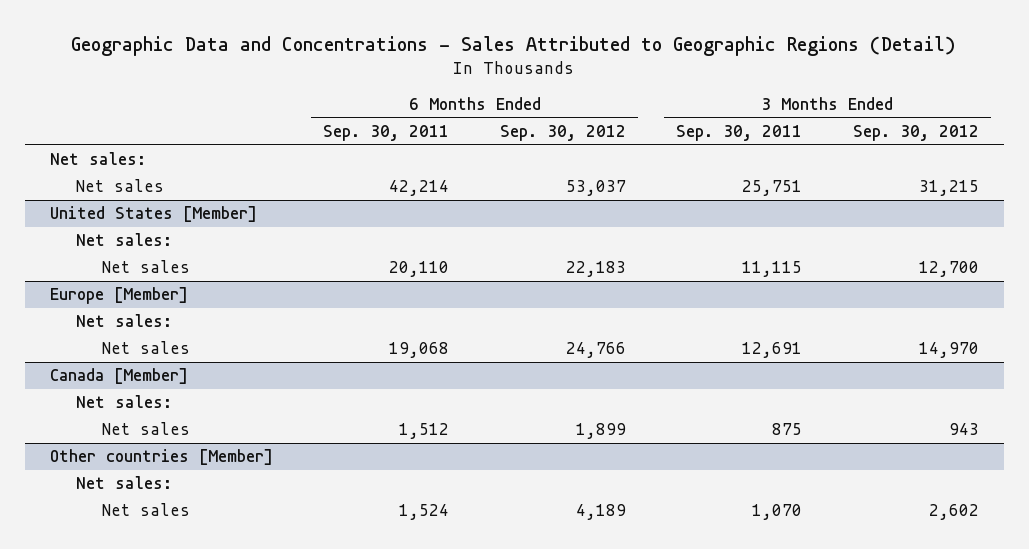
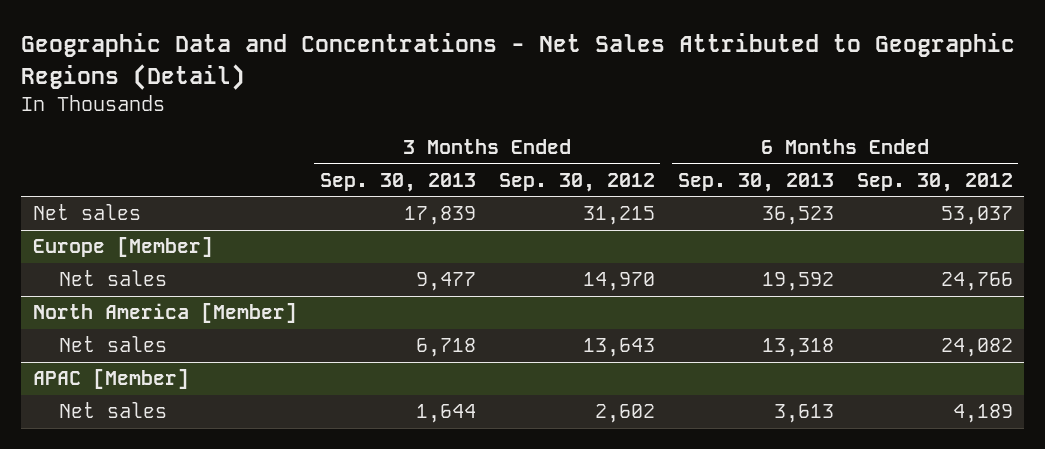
[71,36,957,57] Geographic Data and Concentrations - Sales Attributed to Geographic Regions (Detail) -> [21,33,1016,90] Geographic Data and Concentrations - Net Sales Attributed to Geographic Regions (Detail)
[323,125,450,142] Sep. 30, 2011 -> none
[676,125,803,142] Sep. 30, 2011 -> none
none -> [319,173,476,193] Sep. 30, 2013
none -> [677,173,834,193] Sep. 30, 2013
[49,152,146,166] Net sales: -> none
[49,206,257,223] United States [Member] -> none
[76,233,173,247] Net sales: -> none
[102,260,191,274] Net sales -> none
[76,314,173,328] Net sales: -> none
[49,368,188,385] Canada [Member] -> none
[76,395,173,409] Net sales: -> none
[49,449,273,466] Other countries [Member] -> none
[76,476,173,490] Net sales: -> none
none -> [32,303,297,324] North America [Member]
[575,423,626,440] 1,899 -> [940,338,1013,358] 24,082
[948,423,979,436] 943 -> [582,338,655,358] 13,643
none -> [32,369,189,390] APAC [Member]

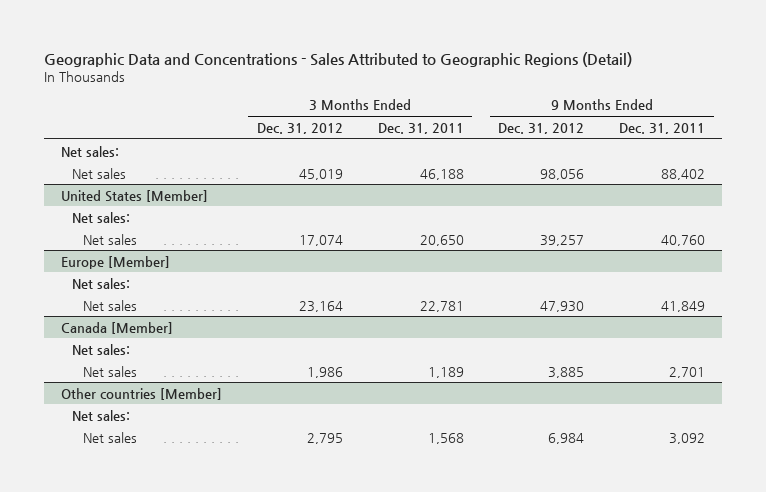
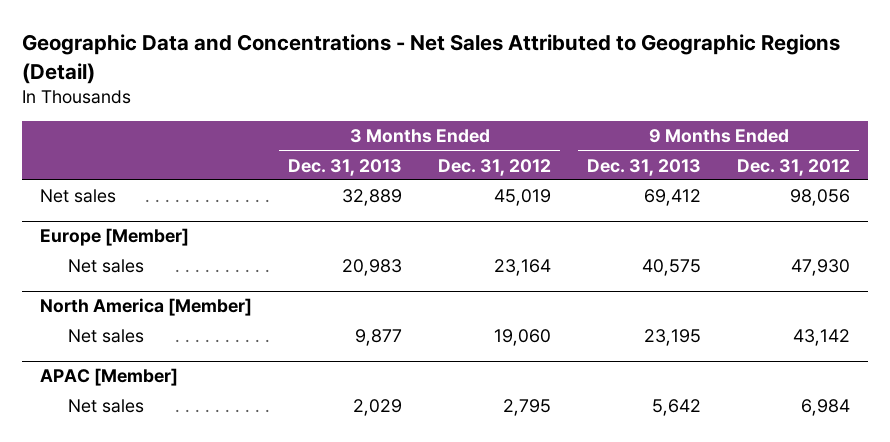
[43,51,632,67] Geographic Data and Concentrations - Sales Attributed to Geographic Regions (Detail) -> [22,34,841,84] Geographic Data and Concentrations - Net Sales Attributed to Geographic Regions (Detail)
[377,122,464,134] Dec. 31, 2011 -> none
[618,122,705,134] Dec. 31, 2011 -> none
none -> [288,158,403,176] Dec. 31, 2013
none -> [587,158,702,176] Dec. 31, 2013
[61,145,120,157] Net sales: -> none
[61,189,209,202] United States [Member] -> none
[72,211,131,223] Net sales: -> none
[83,233,138,245] Net sales -> none
[72,277,131,289] Net sales: -> none
[61,321,174,334] Canada [Member] -> none
[72,343,131,355] Net sales: -> none
[61,387,223,400] Other countries [Member] -> none
[72,409,131,421] Net sales: -> none
none -> [40,298,253,317] North America [Member]
[306,366,343,378] 1,986 -> [494,329,552,347] 19,060
[548,366,585,378] 3,885 -> [792,329,850,347] 43,142
none -> [40,368,179,387] APAC [Member]

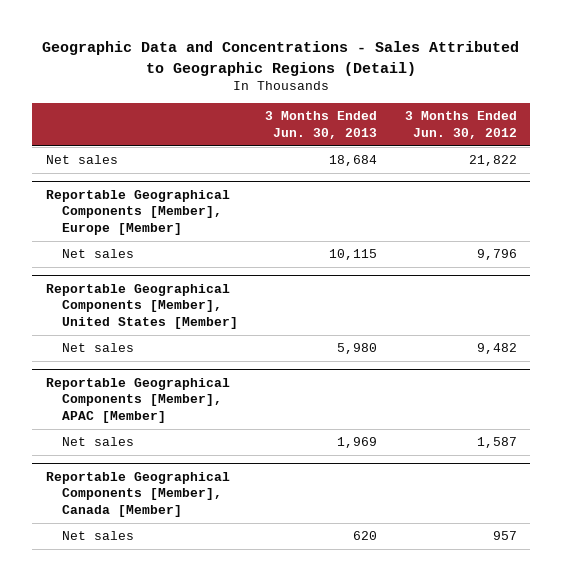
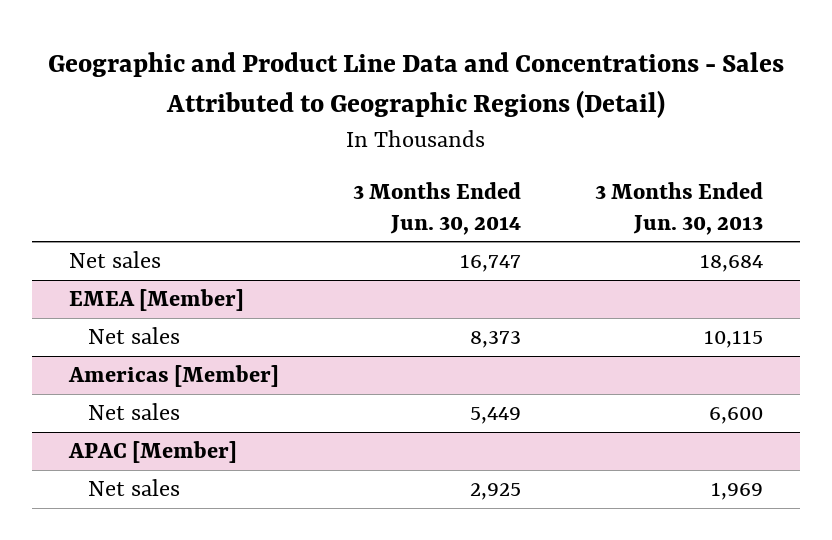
[42,41,520,76] Geographic Data and Concentrations - Sales Attributed to Geographic Regions (Detail) -> [48,52,785,119] Geographic and Product Line Data and Concentrations - Sales Attributed to Geographic Regions (Detail)
[404,111,517,140] 3 Months Ended Jun. 30, 2012 -> none
none -> [353,182,522,235] 3 Months Ended Jun. 30, 2014
[46,189,231,236] Reportable Geographical Components [Member], Europe [Member] -> none
none -> [69,289,245,312] EMEA [Member]
[46,283,238,330] Reportable Geographical Components [Member], United States [Member] -> none
[46,377,231,424] Reportable Geographical Components [Member], APAC [Member] -> none
none -> [68,365,280,388] Americas [Member]
[337,343,378,355] 5,980 -> [709,407,764,425] 6,600
none -> [68,441,238,464] APAC [Member]
[46,471,231,518] Reportable Geographical Components [Member], Canada [Member] -> none
[61,531,134,541] Net sales -> none

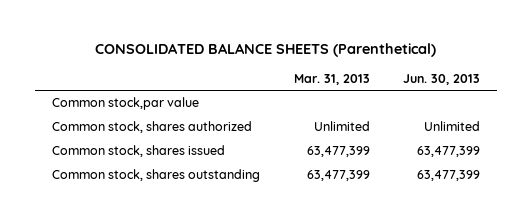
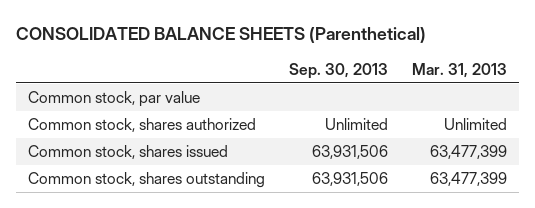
[403,74,481,86] Jun. 30, 2013 -> none
none -> [288,62,388,79] Sep. 30, 2013
[51,97,199,111] Common stock,par value -> [28,91,201,108] Common stock, par value

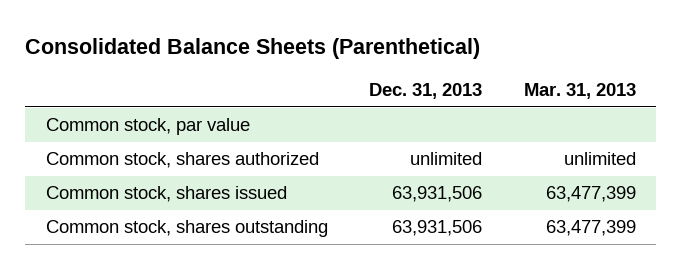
[16,27,427,44] CONSOLIDATED BALANCE SHEETS (Parenthetical) -> [25,38,481,60] Consolidated Balance Sheets (Parenthetical)
[288,62,388,79] Sep. 30, 2013 -> none
none -> [369,83,483,100] Dec. 31, 2013
[443,118,507,131] Unlimited -> [563,152,636,166] unlimited

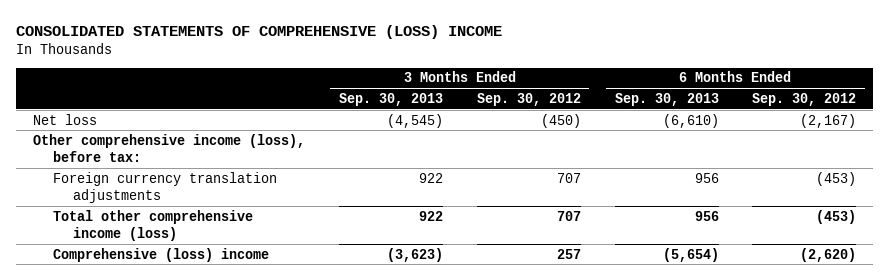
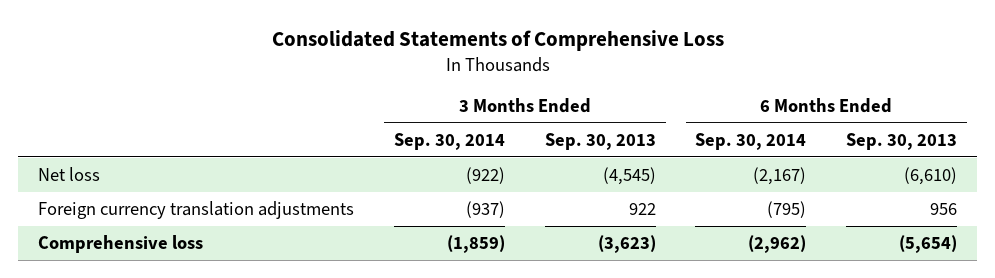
[15,25,502,40] CONSOLIDATED STATEMENTS OF COMPREHENSIVE (LOSS) INCOME -> [271,30,724,52] Consolidated Statements of Comprehensive Loss
[476,92,581,106] Sep. 30, 2012 -> none
[752,92,857,106] Sep. 30, 2012 -> none
none -> [393,132,505,150] Sep. 30, 2014
none -> [695,132,807,150] Sep. 30, 2014
[32,133,305,162] Other comprehensive income (loss), before tax: -> none
[53,209,254,241] Total other comprehensive income (loss) -> none
[53,247,270,262] Comprehensive (loss) income -> [37,234,203,253] Comprehensive loss

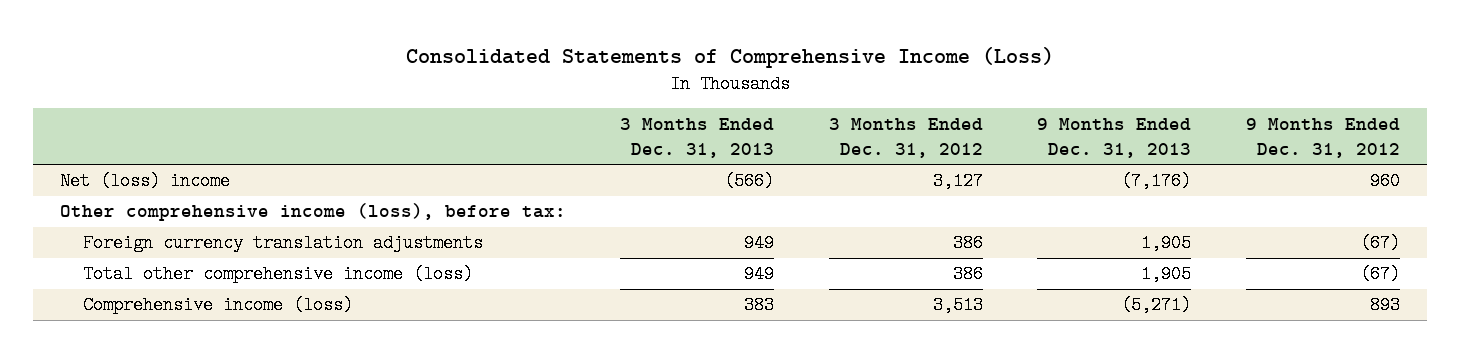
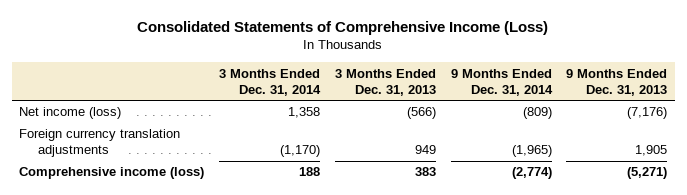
[828,117,983,158] 3 Months Ended Dec. 31, 2012 -> none
[1245,117,1400,158] 9 Months Ended Dec. 31, 2012 -> none
none -> [219,68,322,96] 3 Months Ended Dec. 31, 2014
none -> [450,68,553,96] 9 Months Ended Dec. 31, 2014
[59,203,566,222] Other comprehensive income (loss), before tax: -> none
[59,172,230,191] Net (loss) income -> [19,107,122,120] Net income (loss)
[82,265,473,284] Total other comprehensive income (loss) -> none

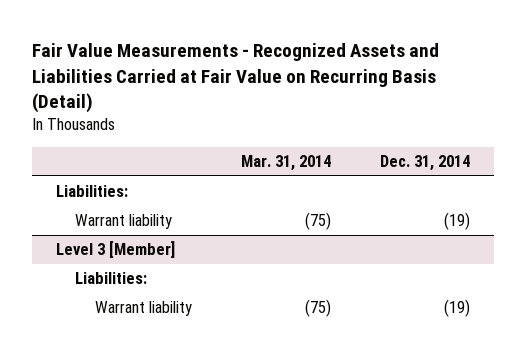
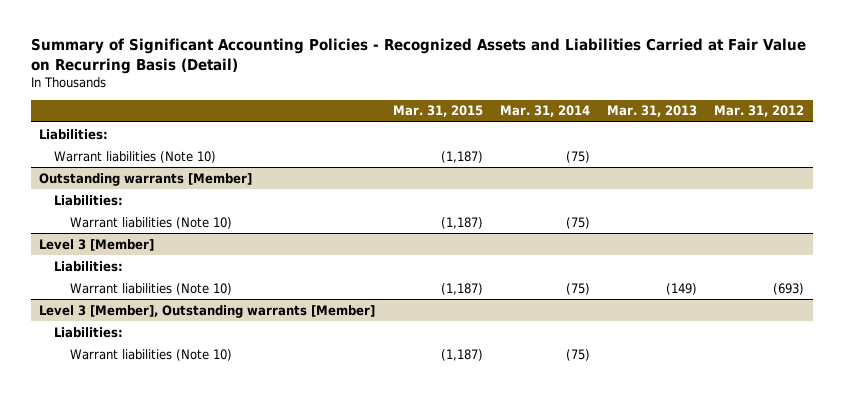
[31,43,439,114] Fair Value Measurements - Recognized Assets and Liabilities Carried at Fair Value on Recurring Basis (Detail) -> [30,38,806,74] Summary of Significant Accounting Policies - Recognized Assets and Liabilities Carried at Fair Value on Recurring Basis (Detail)
[379,155,470,172] Dec. 31, 2014 -> none
none -> [392,105,483,118] Mar. 31, 2015
none -> [606,105,697,118] Mar. 31, 2013
none -> [714,105,805,118] Mar. 31, 2012
[75,214,173,230] Warrant liability -> [54,150,217,163] Warrant liabilities (Note 10)
none -> [39,172,253,186] Outstanding warrants [Member]
none -> [54,194,124,206] Liabilities:
none -> [69,216,232,229] Warrant liabilities (Note 10)
[94,301,192,317] Warrant liability -> [69,282,232,295] Warrant liabilities (Note 10)
none -> [39,304,376,318] Level 3 [Member], Outstanding warrants [Member]
none -> [54,326,124,338] Liabilities:
none -> [69,348,232,361] Warrant liabilities (Note 10)

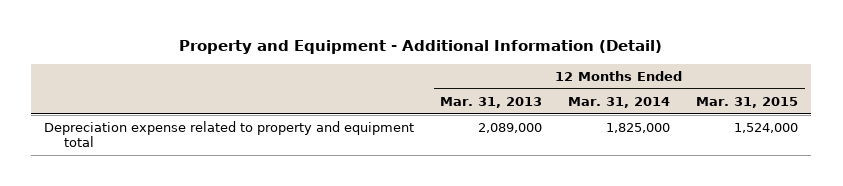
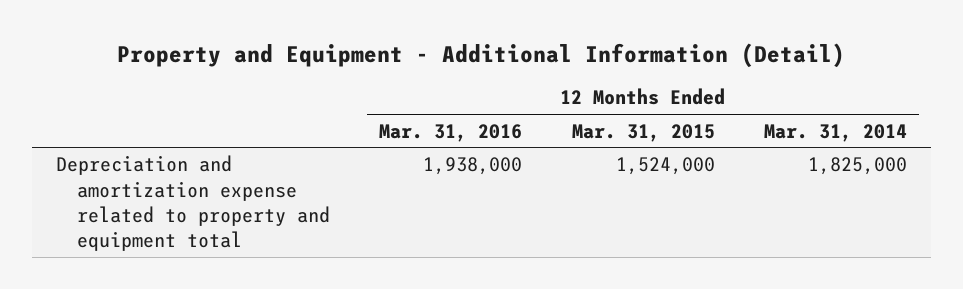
[440,96,543,108] Mar. 31, 2013 -> none
none -> [379,123,523,142] Mar. 31, 2016
[44,121,415,148] Depreciation expense related to property and equipment total -> [56,155,331,251] Depreciation and amortization expense related to property and equipment total

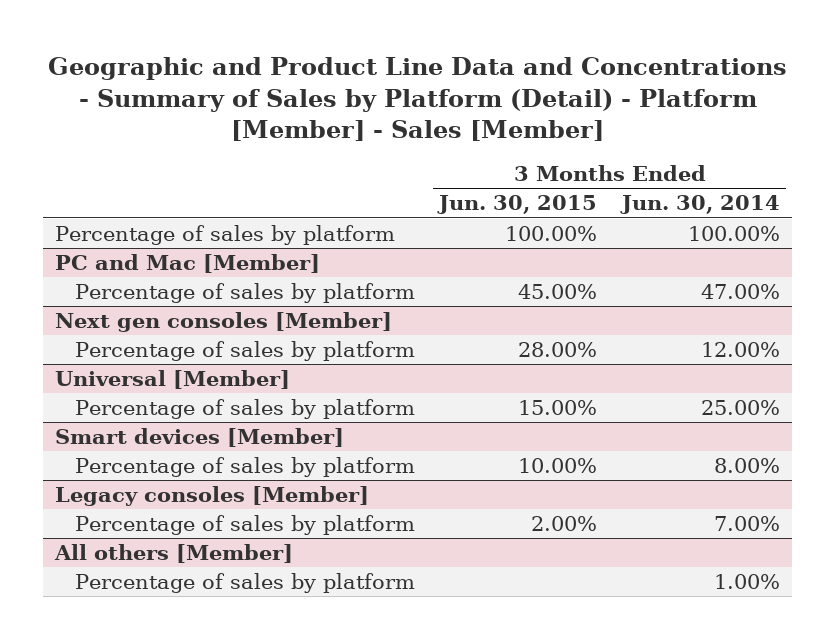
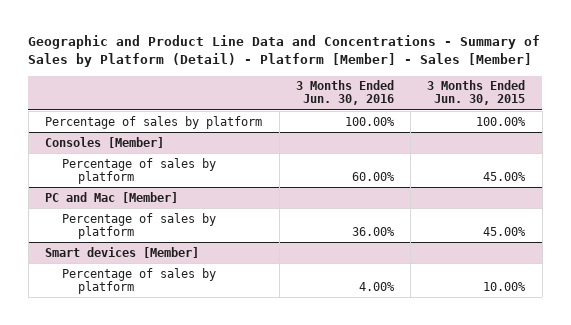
[620,195,781,215] Jun. 30, 2014 -> none
none -> [295,80,394,106] 3 Months Ended Jun. 30, 2016
none -> [45,136,165,148] Consoles [Member]
none -> [61,157,216,184] Percentage of sales by platform
[55,312,393,333] Next gen consoles [Member] -> none
[74,341,415,362] Percentage of sales by platform -> none
[55,370,291,390] Universal [Member] -> none
[74,399,415,420] Percentage of sales by platform -> none
[55,486,370,507] Legacy consoles [Member] -> none
[74,515,415,536] Percentage of sales by platform -> none
[54,544,294,564] All others [Member] -> none
[74,573,415,594] Percentage of sales by platform -> none

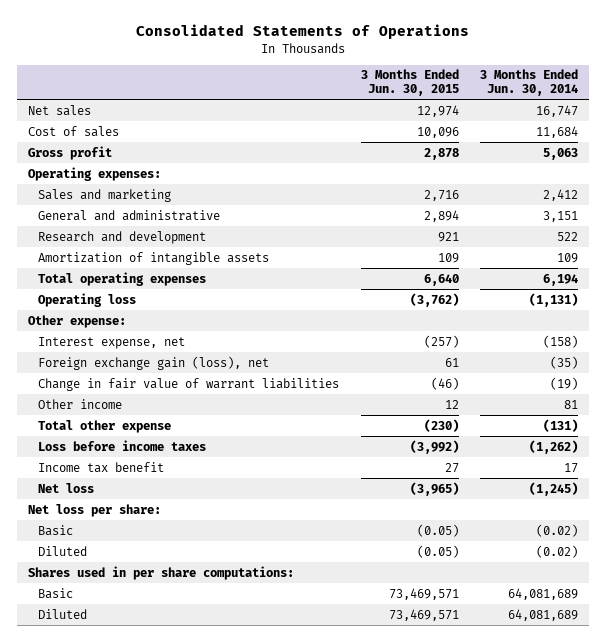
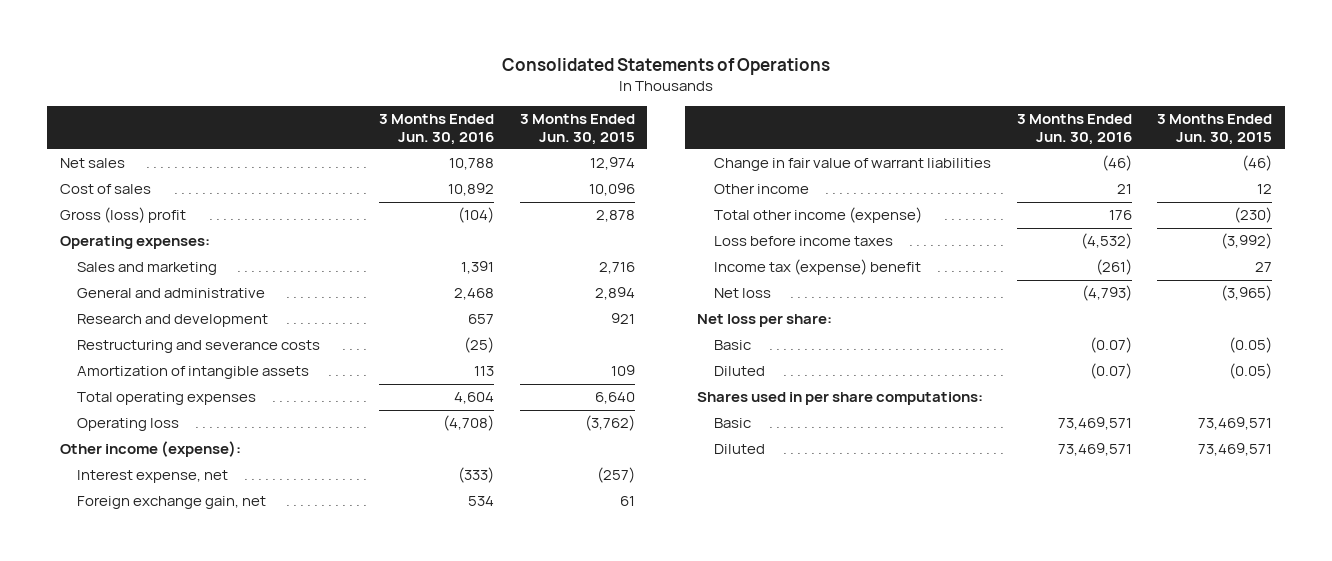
[480,69,579,97] 3 Months Ended Jun. 30, 2014 -> none
none -> [379,113,495,145] 3 Months Ended Jun. 30, 2016
[28,145,113,160] Gross profit -> [60,207,187,224] Gross (loss) profit
none -> [77,340,321,354] Restructuring and severance costs
[28,314,127,328] Other expense: -> [60,441,242,458] Other income (expense):
[37,355,269,370] Foreign exchange gain (loss), net -> [77,496,267,510] Foreign exchange gain, net
[37,419,171,433] Total other expense -> [714,207,923,224] Total other income (expense)
[37,461,164,473] Income tax benefit -> [714,259,922,276] Income tax (expense) benefit

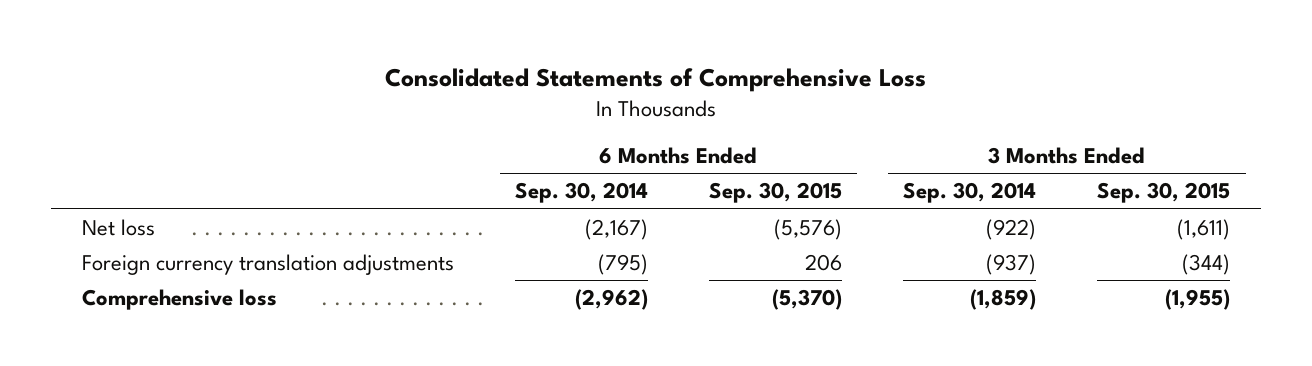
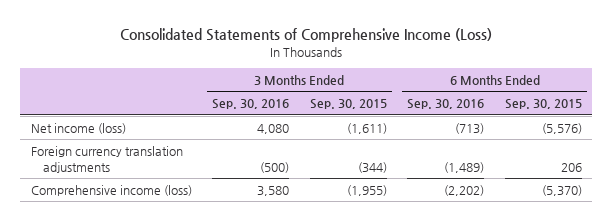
[384,67,926,92] Consolidated Statements of Comprehensive Loss -> [120,28,493,43] Consolidated Statements of Comprehensive Income (Loss)
[514,182,648,204] Sep. 30, 2014 -> none
[903,182,1037,204] Sep. 30, 2014 -> none
none -> [212,99,290,110] Sep. 30, 2016
none -> [407,99,485,110] Sep. 30, 2016
[81,219,155,237] Net loss -> [30,122,126,134] Net income (loss)
[81,289,277,311] Comprehensive loss -> [30,184,192,196] Comprehensive income (loss)

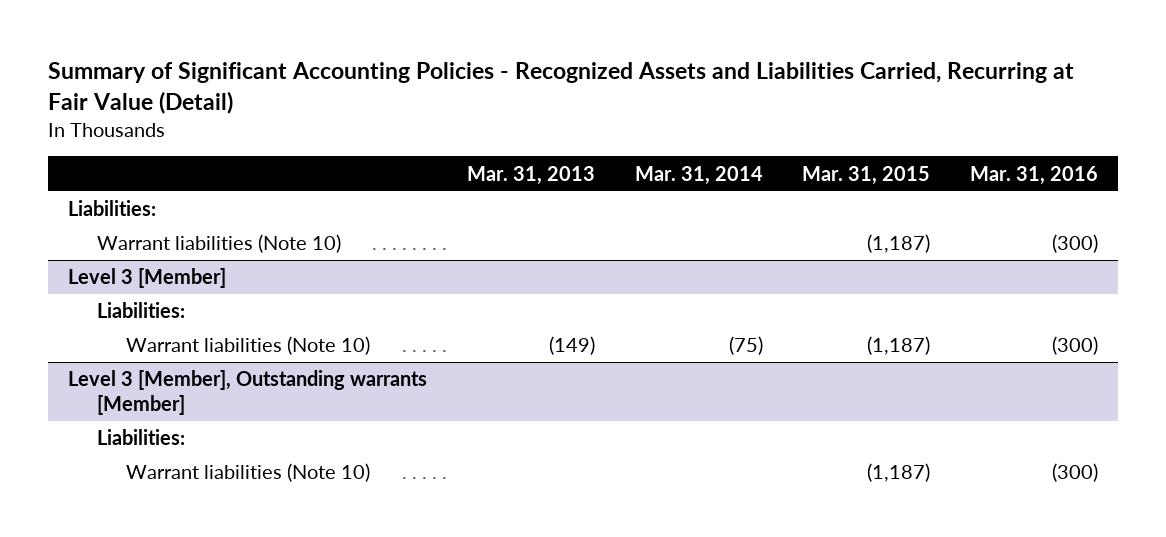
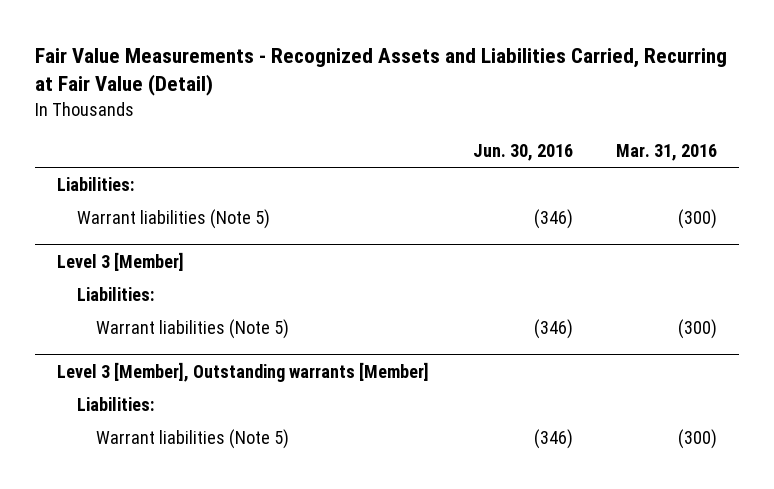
[48,61,1075,114] Summary of Significant Accounting Policies - Recognized Assets and Liabilities Carried, Recurring at Fair Value (Detail) -> [35,48,728,97] Fair Value Measurements - Recognized Assets and Liabilities Carried, Recurring at Fair Value (Detail)
[466,165,595,185] Mar. 31, 2013 -> none
[634,165,763,185] Mar. 31, 2014 -> none
[802,165,931,185] Mar. 31, 2015 -> none
none -> [472,143,573,161] Jun. 30, 2016
[97,234,342,254] Warrant liabilities (Note 10) -> [76,209,270,230] Warrant liabilities (Note 5)
[126,336,371,356] Warrant liabilities (Note 10) -> [96,319,290,340] Warrant liabilities (Note 5)
[126,463,371,483] Warrant liabilities (Note 10) -> [96,429,290,450] Warrant liabilities (Note 5)

